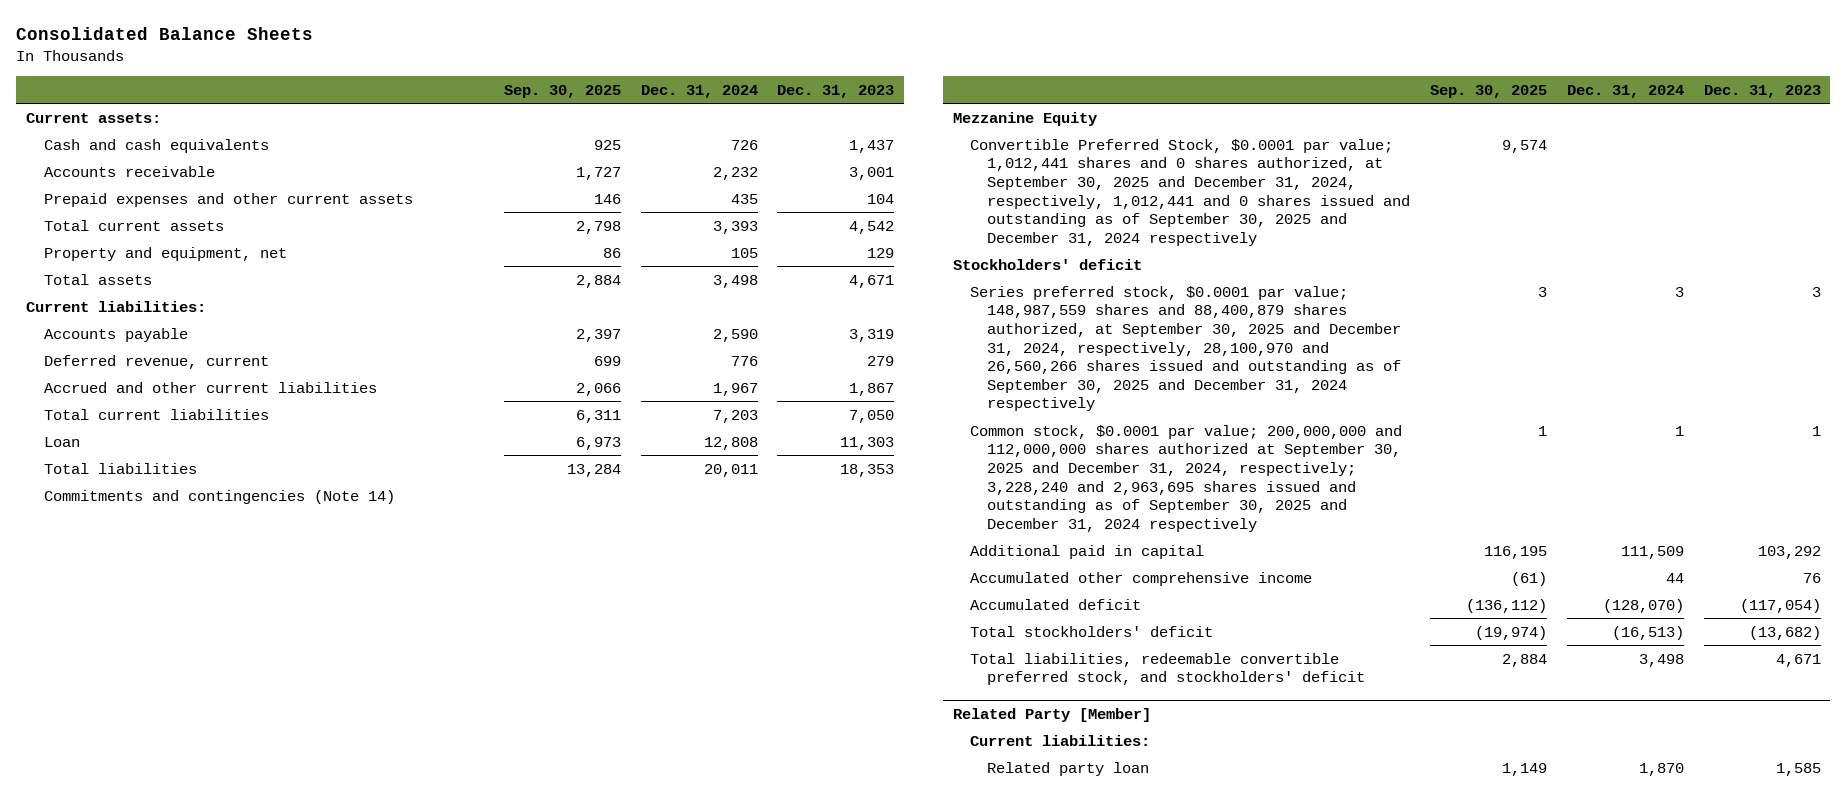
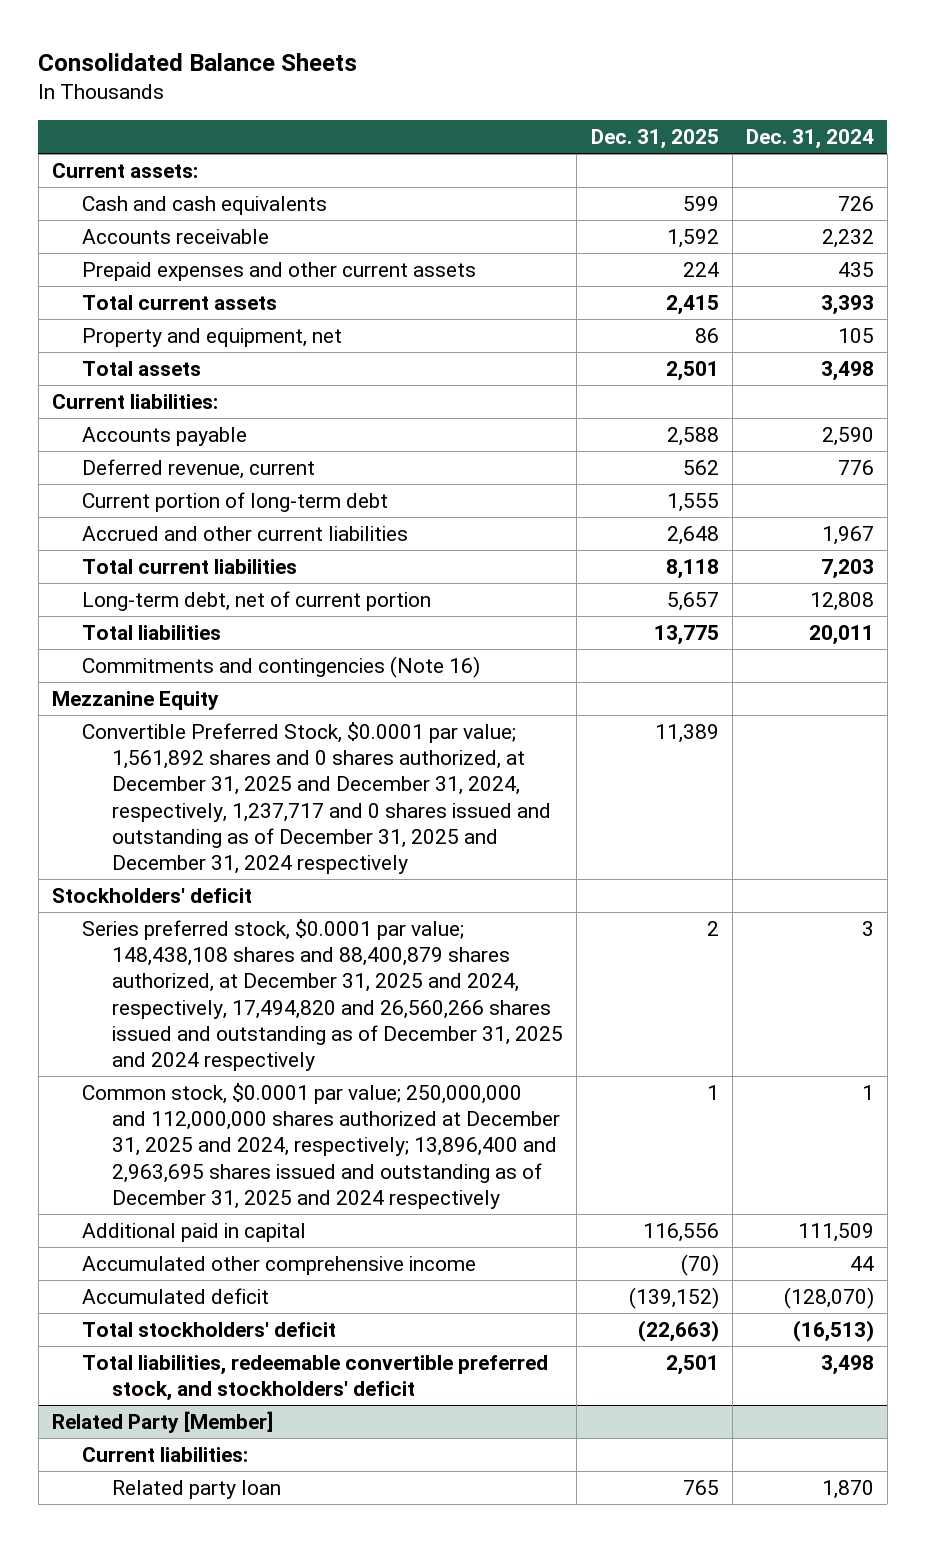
[503,85,621,99] Sep. 30, 2025 -> none
[777,85,895,99] Dec. 31, 2023 -> none
none -> [590,129,719,150] Dec. 31, 2025
none -> [82,492,389,513] Current portion of long-term debt
[43,436,80,447] Loan -> [82,591,432,612] Long-term debt, net of current portion
[43,489,395,504] Commitments and contingencies (Note 14) -> [82,656,481,679] Commitments and contingencies (Note 16)
[969,138,1411,246] Convertible Preferred Stock, $0.0001 par value; 1,012,441 shares and 0 shares authorized, at September 30, 2025 and December 31, 2024, respectively, 1,012,441 and 0 shares issued and outstanding as of September 30, 2025 and December 31, 2024 respectively -> [82,722,552,875] Convertible Preferred Stock, $0.0001 par value; 1,561,892 shares and 0 shares authorized, at December 31, 2025 and December 31, 2024, respectively, 1,237,717 and 0 shares issued and outstanding as of December 31, 2025 and December 31, 2024 respectively
[969,285,1402,412] Series preferred stock, $0.0001 par value; 148,987,559 shares and 88,400,879 shares authorized, at September 30, 2025 and December 31, 2024, respectively, 28,100,970 and 26,560,266 shares issued and outstanding as of September 30, 2025 and December 31, 2024 respectively -> [82,919,564,1072] Series preferred stock, $0.0001 par value; 148,438,108 shares and 88,400,879 shares authorized, at December 31, 2025 and 2024, respectively, 17,494,820 and 26,560,266 shares issued and outstanding as of December 31, 2025 and 2024 respectively
[969,424,1402,532] Common stock, $0.0001 par value; 200,000,000 and 112,000,000 shares authorized at September 30, 2025 and December 31, 2024, respectively; 3,228,240 and 2,963,695 shares issued and outstanding as of September 30, 2025 and December 31, 2024 respectively -> [82,1083,561,1209] Common stock, $0.0001 par value; 250,000,000 and 112,000,000 shares authorized at December 31, 2025 and 2024, respectively; 13,896,400 and 2,963,695 shares issued and outstanding as of December 31, 2025 and 2024 respectively

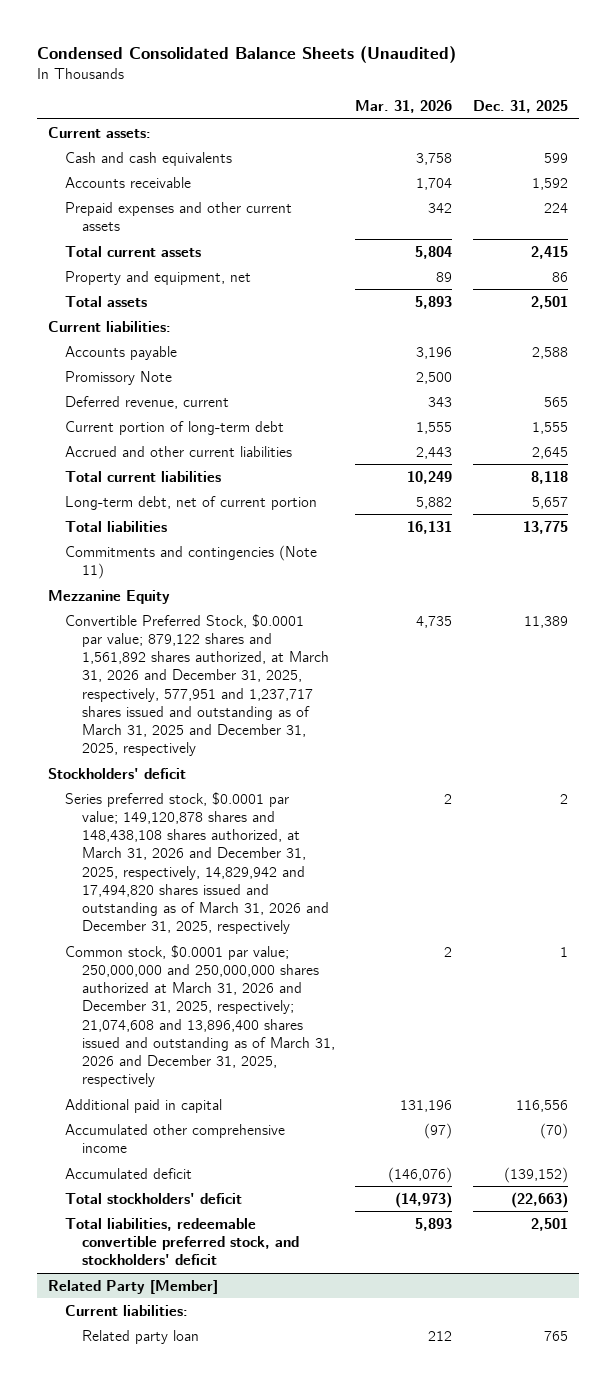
[38,52,358,71] Consolidated Balance Sheets -> [37,46,457,64] Condensed Consolidated Balance Sheets (Unaudited)
[745,129,874,150] Dec. 31, 2024 -> none
none -> [355,99,453,113] Mar. 31, 2026
none -> [64,370,172,385] Promissory Note
[682,460,719,476] 562 -> [544,396,569,407] 565
[666,526,719,546] 2,648 -> [532,446,569,459] 2,645
[82,656,481,679] Commitments and contingencies (Note 16) -> [64,544,317,579] Commitments and contingencies (Note 11)
[82,722,552,875] Convertible Preferred Stock, $0.0001 par value; 1,561,892 shares and 0 shares authorized, at December 31, 2025 and December 31, 2024, respectively, 1,237,717 and 0 shares issued and outstanding as of December 31, 2025 and December 31, 2024 respectively -> [64,613,329,757] Convertible Preferred Stock, $0.0001 par value; 879,122 shares and 1,561,892 shares authorized, at March 31, 2026 and December 31, 2025, respectively, 577,951 and 1,237,717 shares issued and outstanding as of March 31, 2025 and December 31, 2025, respectively
[82,919,564,1072] Series preferred stock, $0.0001 par value; 148,438,108 shares and 88,400,879 shares authorized, at December 31, 2025 and 2024, respectively, 17,494,820 and 26,560,266 shares issued and outstanding as of December 31, 2025 and 2024 respectively -> [64,791,329,935] Series preferred stock, $0.0001 par value; 149,120,878 shares and 148,438,108 shares authorized, at March 31, 2026 and December 31, 2025, respectively, 14,829,942 and 17,494,820 shares issued and outstanding as of March 31, 2026 and December 31, 2025, respectively
[82,1083,561,1209] Common stock, $0.0001 par value; 250,000,000 and 112,000,000 shares authorized at December 31, 2025 and 2024, respectively; 13,896,400 and 2,963,695 shares issued and outstanding as of December 31, 2025 and 2024 respectively -> [64,944,335,1088] Common stock, $0.0001 par value; 250,000,000 and 250,000,000 shares authorized at March 31, 2026 and December 31, 2025, respectively; 21,074,608 and 13,896,400 shares issued and outstanding as of March 31, 2026 and December 31, 2025, respectively

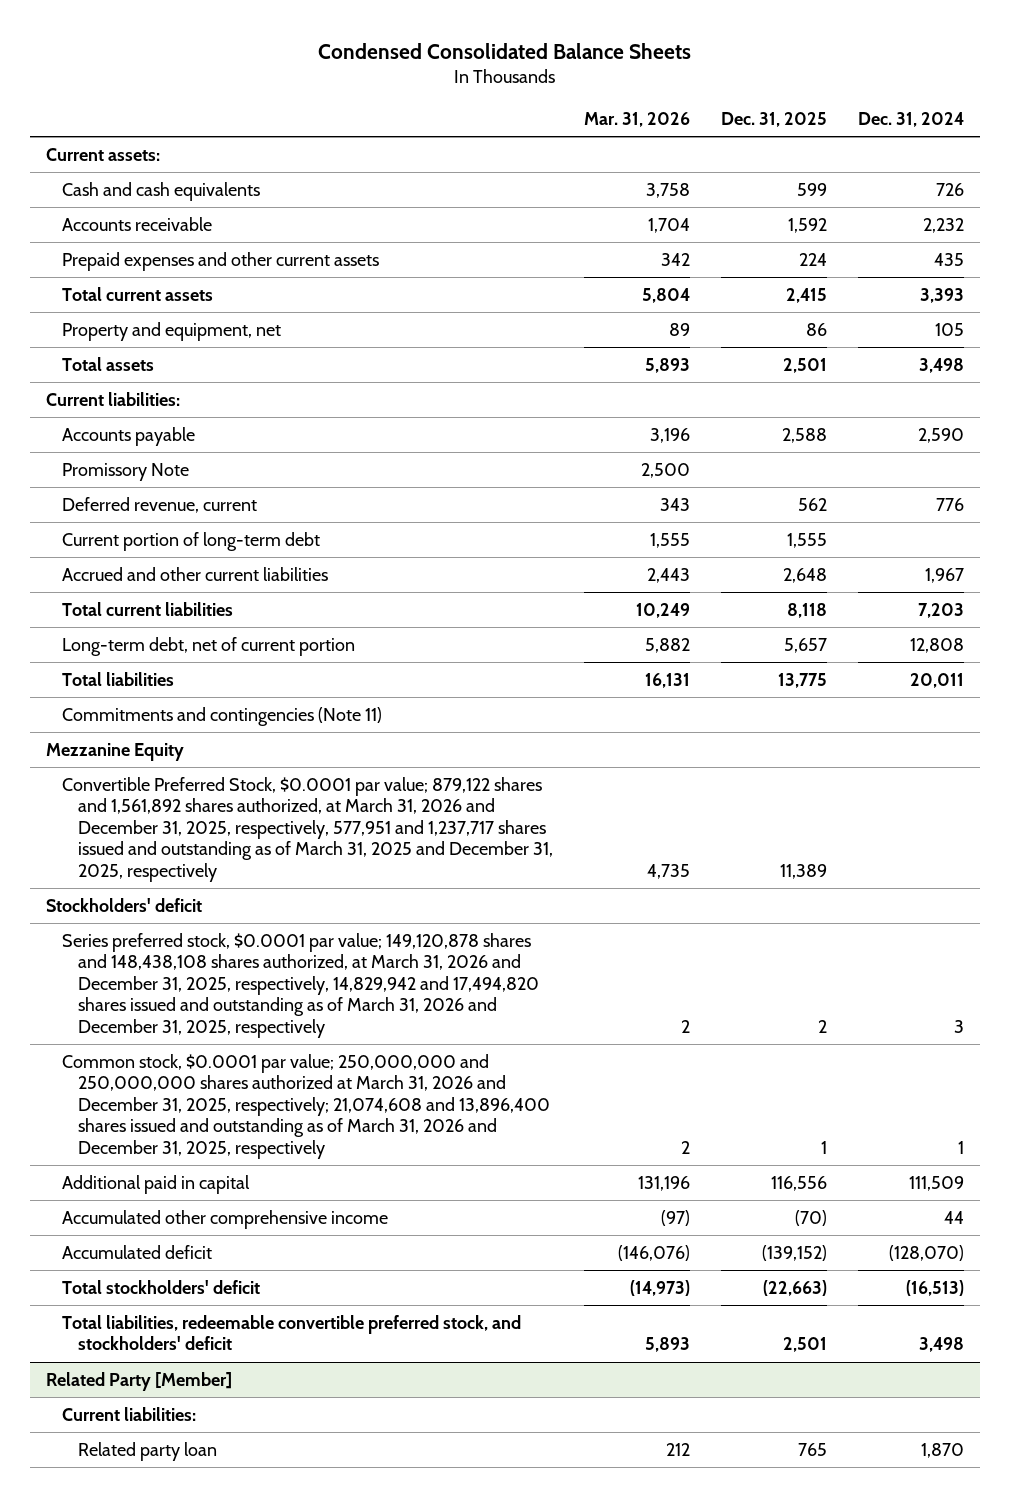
[37,46,457,64] Condensed Consolidated Balance Sheets (Unaudited) -> [317,42,691,59] Condensed Consolidated Balance Sheets
none -> [857,112,964,128] Dec. 31, 2024
[544,396,569,407] 565 -> [797,497,827,511] 562
[532,446,569,459] 2,645 -> [782,567,827,583] 2,648

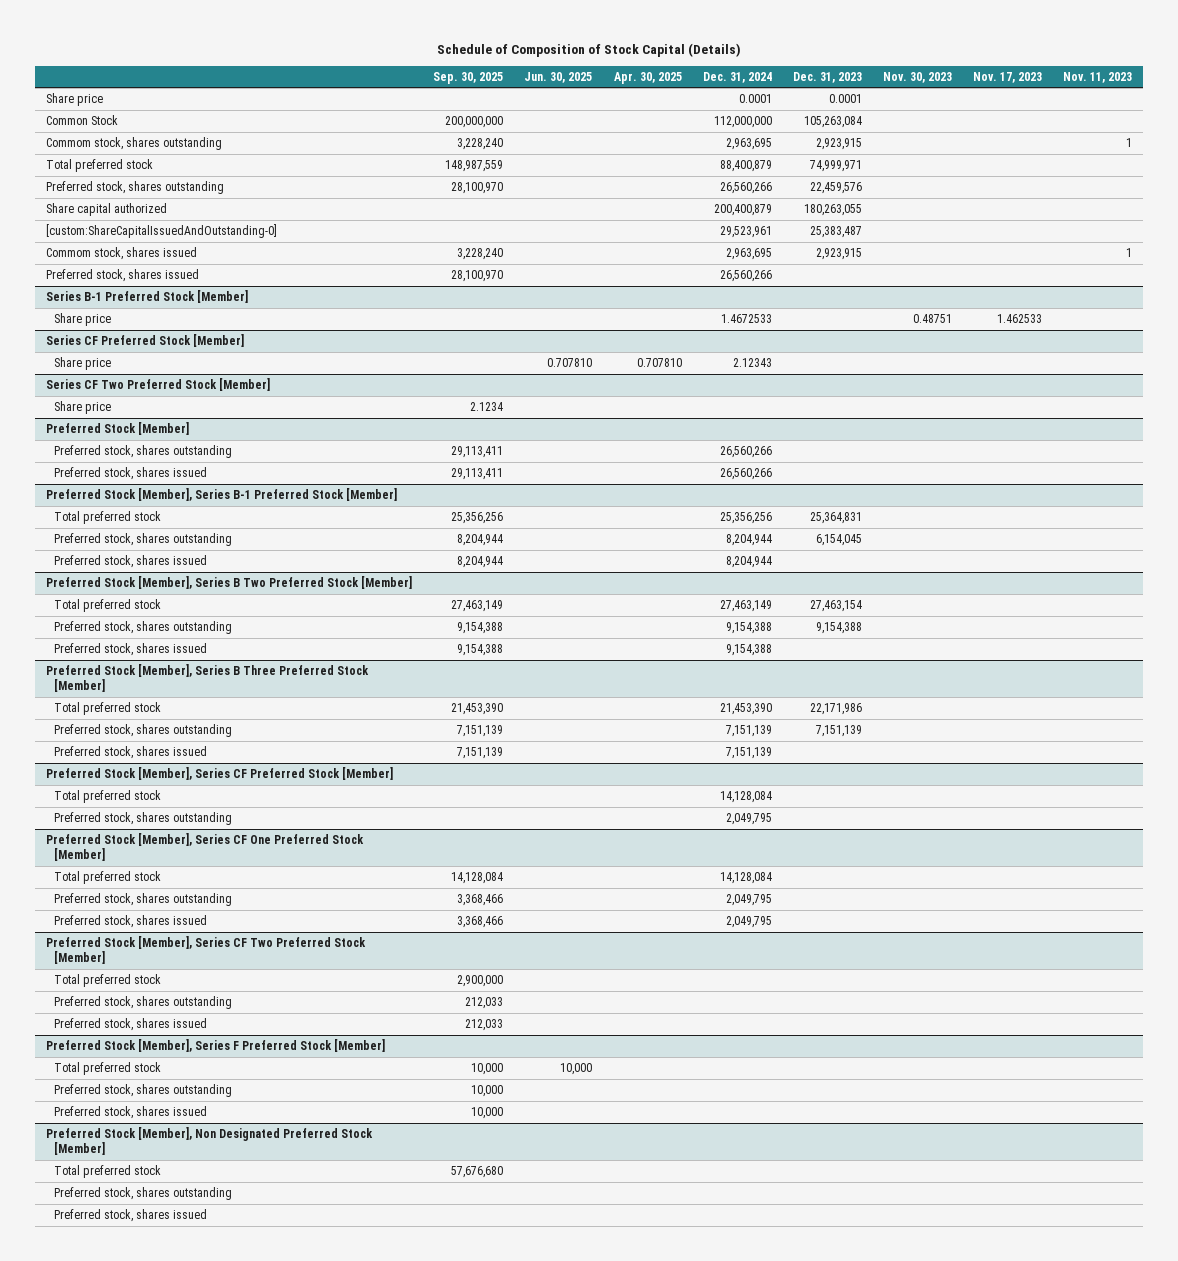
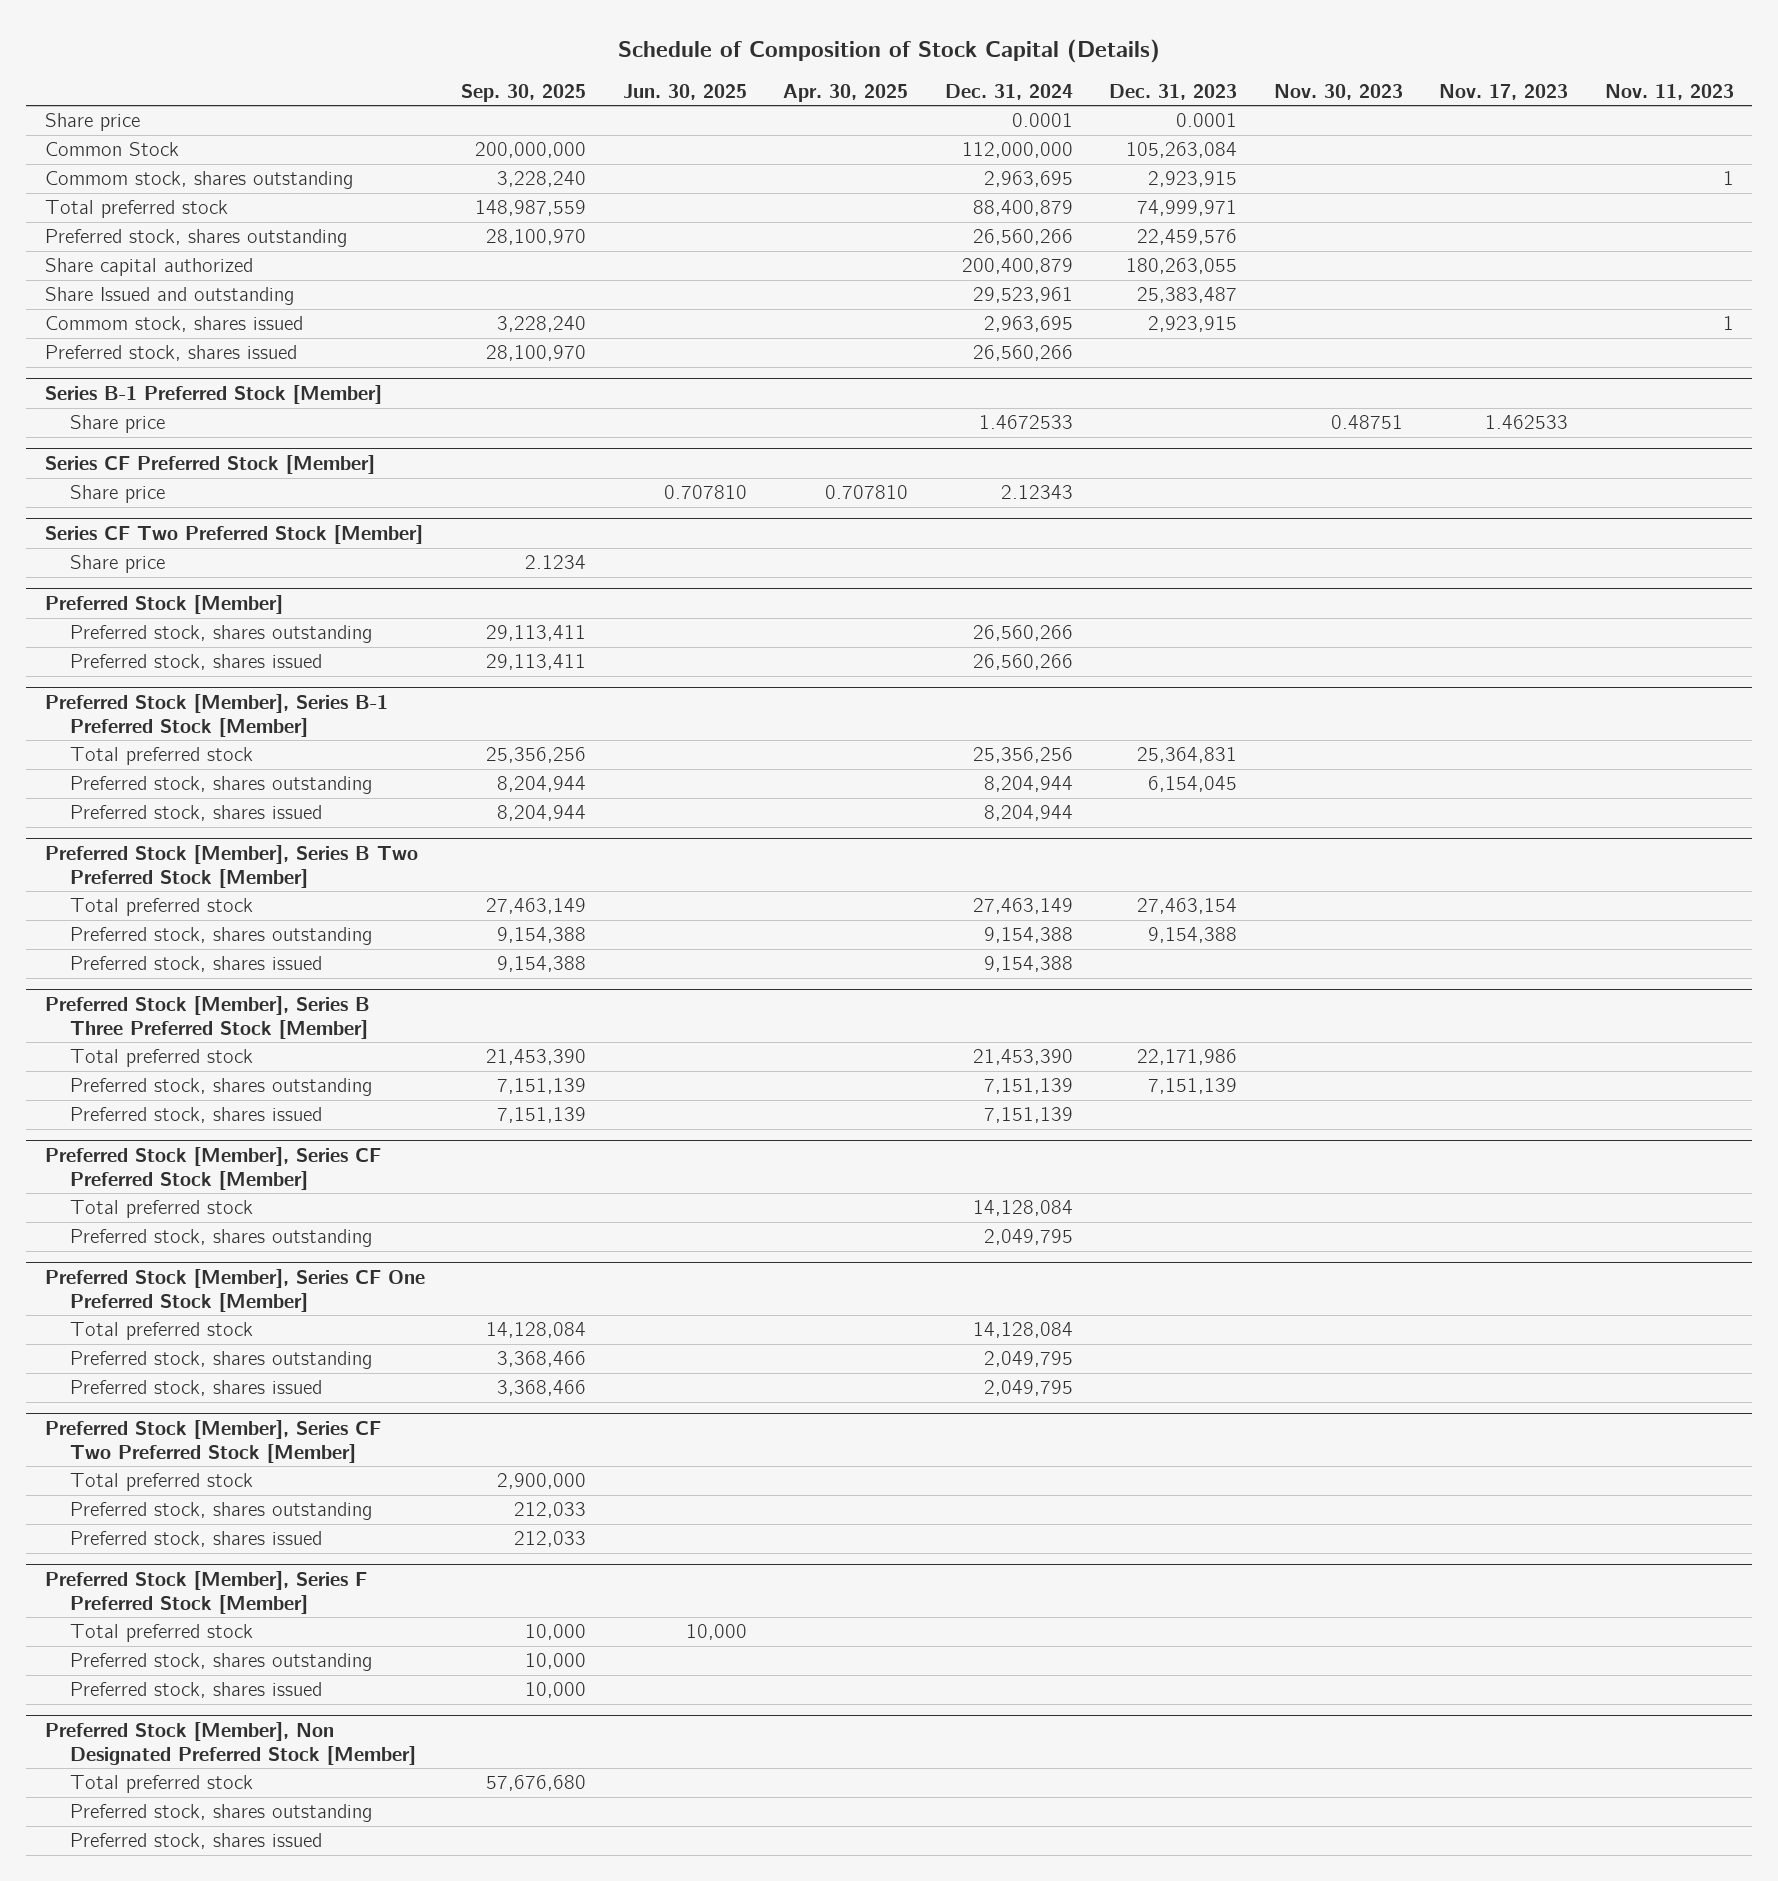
[46,224,278,239] [custom:ShareCapitalIssuedAndOutstanding-0] -> [44,287,294,306] Share Issued and outstanding

